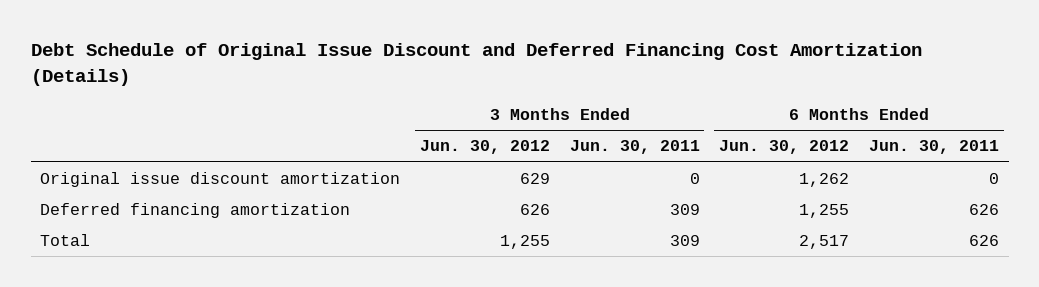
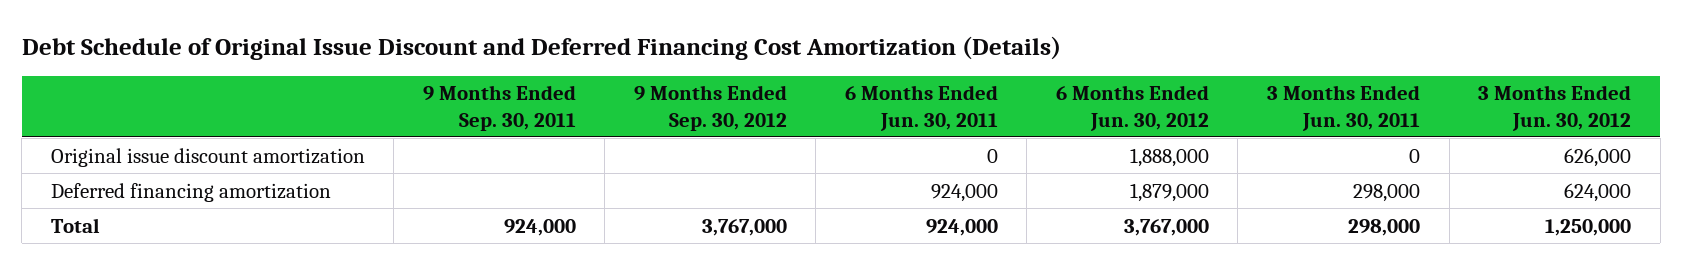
none -> [422,85,576,131] 9 Months Ended Sep. 30, 2011
none -> [633,85,787,131] 9 Months Ended Sep. 30, 2012
[519,173,550,185] 629 -> [1564,147,1632,167] 626,000
[799,173,850,188] 1,262 -> [1129,147,1209,167] 1,888,000
[519,204,550,216] 626 -> [1564,182,1632,202] 624,000
[669,204,700,216] 309 -> [1353,183,1421,202] 298,000
[799,204,850,219] 1,255 -> [1129,182,1209,202] 1,879,000
[968,204,999,216] 626 -> [930,183,998,202] 924,000
[499,235,550,250] 1,255 -> [1545,218,1632,236] 1,250,000
[669,235,700,247] 309 -> [1348,218,1421,236] 298,000
[799,235,850,250] 2,517 -> [1123,218,1209,236] 3,767,000
[968,235,999,247] 626 -> [925,218,998,236] 924,000

